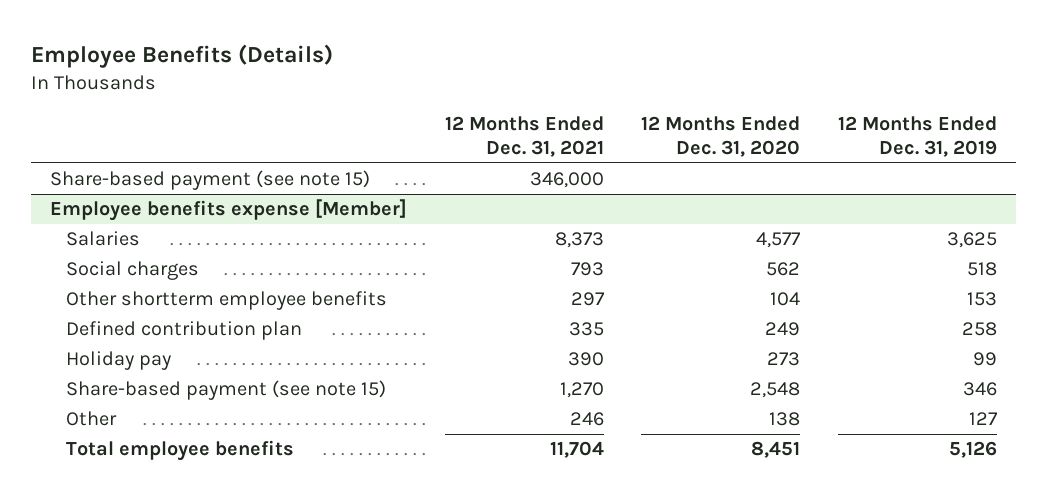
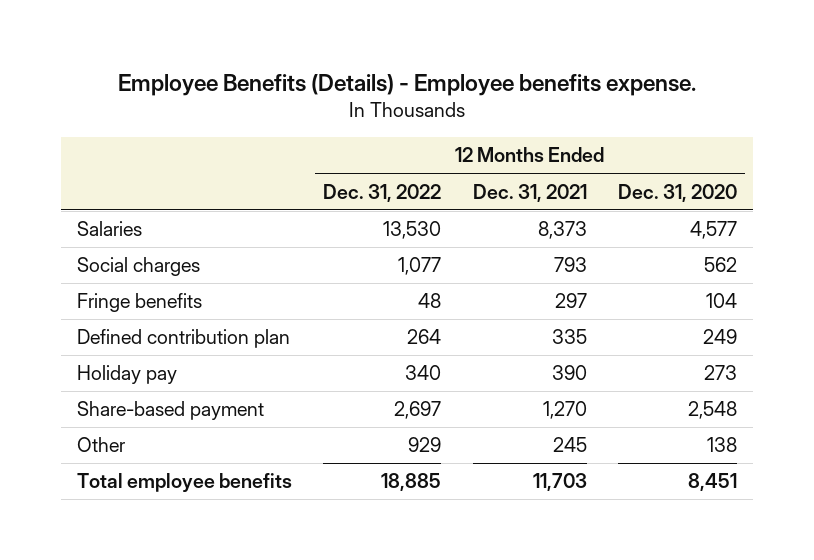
[30,43,333,68] Employee Benefits (Details) -> [118,74,697,97] Employee Benefits (Details) - Employee benefits expense.
[838,116,998,158] 12 Months Ended Dec. 31, 2019 -> none
none -> [323,183,442,202] Dec. 31, 2022
[49,170,370,191] Share-based payment (see note 15) -> none
[49,199,407,222] Employee benefits expense [Member] -> none
[66,291,388,311] Other shortterm employee benefits -> [76,293,202,313] Fringe benefits
[66,380,387,401] Share-based payment (see note 15) -> [76,401,264,421] Share-based payment
[569,412,604,427] 246 -> [552,437,587,453] 245
[549,441,604,459] 11,704 -> [532,473,587,492] 11,703

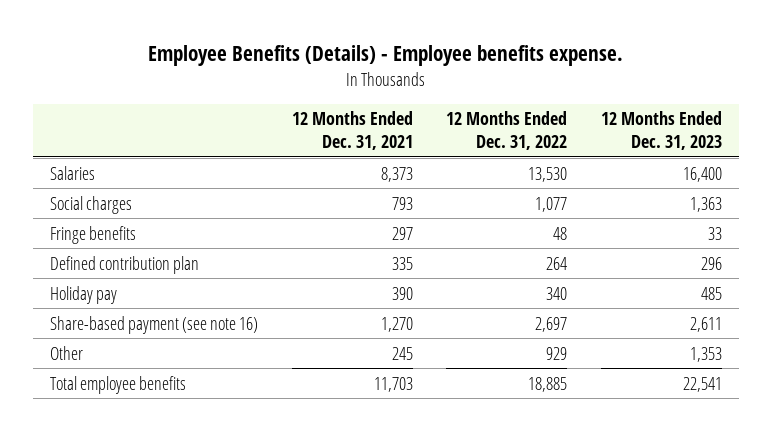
[618,183,738,202] Dec. 31, 2020 -> none
none -> [601,111,723,151] 12 Months Ended Dec. 31, 2023
[76,401,264,421] Share-based payment -> [49,315,258,334] Share-based payment (see note 16)

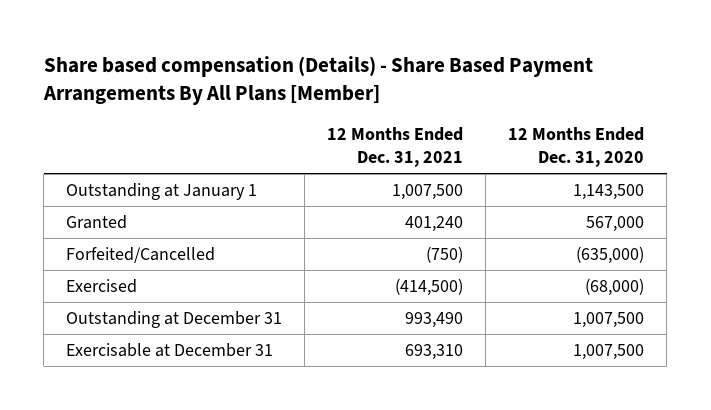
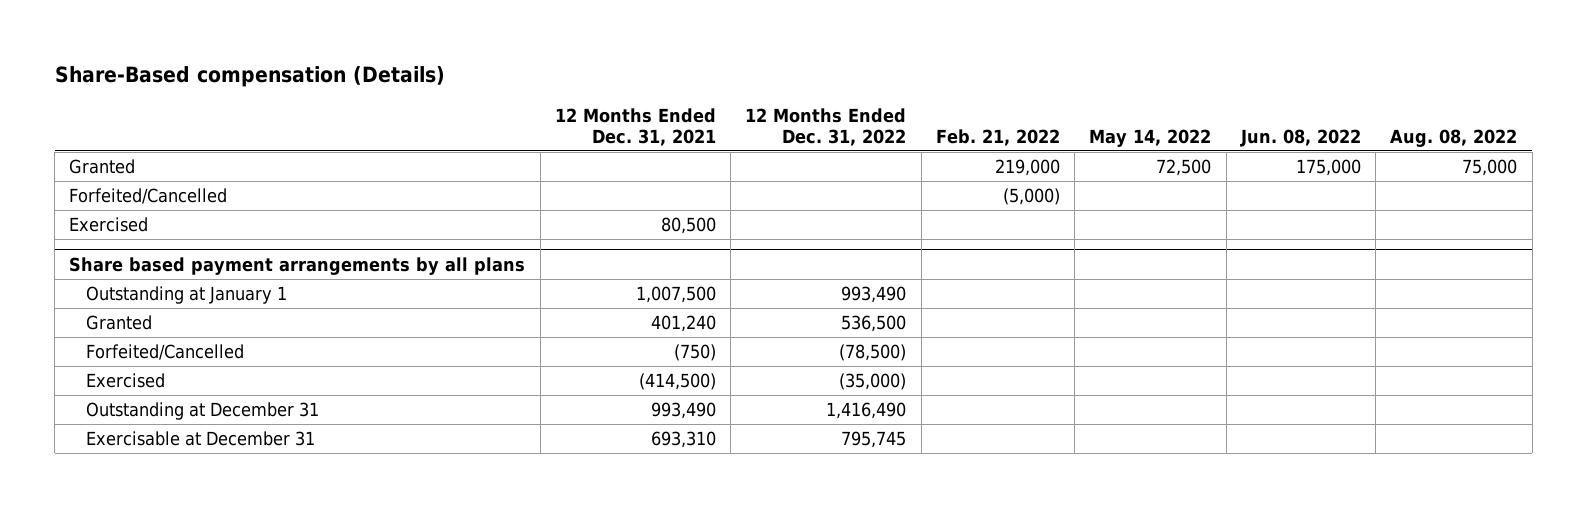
[42,55,593,105] Share based compensation (Details) - Share Based Payment Arrangements By All Plans [Member] -> [54,66,445,88] Share-Based compensation (Details)
[508,127,645,168] 12 Months Ended Dec. 31, 2020 -> none
none -> [745,107,907,146] 12 Months Ended Dec. 31, 2022
none -> [935,128,1060,146] Feb. 21, 2022
none -> [1089,128,1212,147] May 14, 2022
none -> [1239,128,1361,147] Jun. 08, 2022
none -> [1390,128,1518,147] Aug. 08, 2022
none -> [69,159,136,175] Granted
none -> [69,188,228,205] Forfeited/Cancelled
none -> [69,217,149,233] Exercised
none -> [69,256,526,275] Share based payment arrangements by all plans

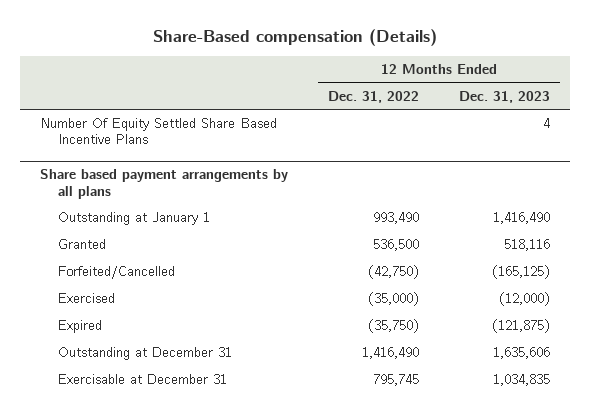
[554,107,716,146] 12 Months Ended Dec. 31, 2021 -> none
[935,128,1060,146] Feb. 21, 2022 -> none
[1089,128,1212,147] May 14, 2022 -> none
[1239,128,1361,147] Jun. 08, 2022 -> none
[1390,128,1518,147] Aug. 08, 2022 -> none
none -> [459,90,551,103] Dec. 31, 2023
[69,159,136,175] Granted -> none
[69,188,228,205] Forfeited/Cancelled -> none
[69,217,149,233] Exercised -> none
none -> [40,118,278,145] Number Of Equity Settled Share Based Incentive Plans
[839,344,907,362] (78,500) -> [368,265,420,280] (42,750)
none -> [57,320,102,334] Expired

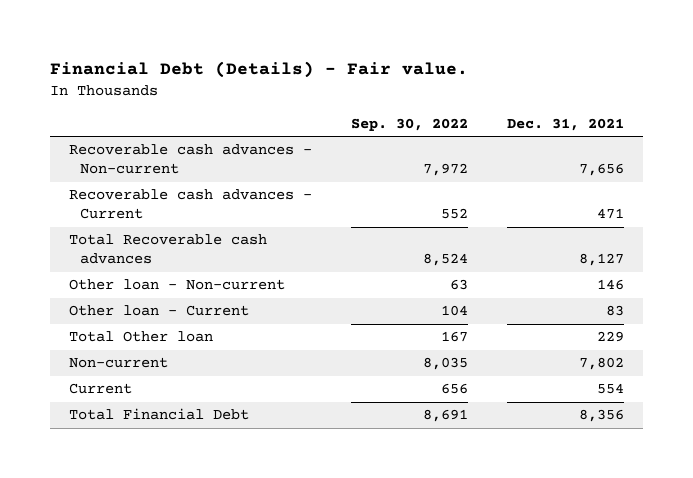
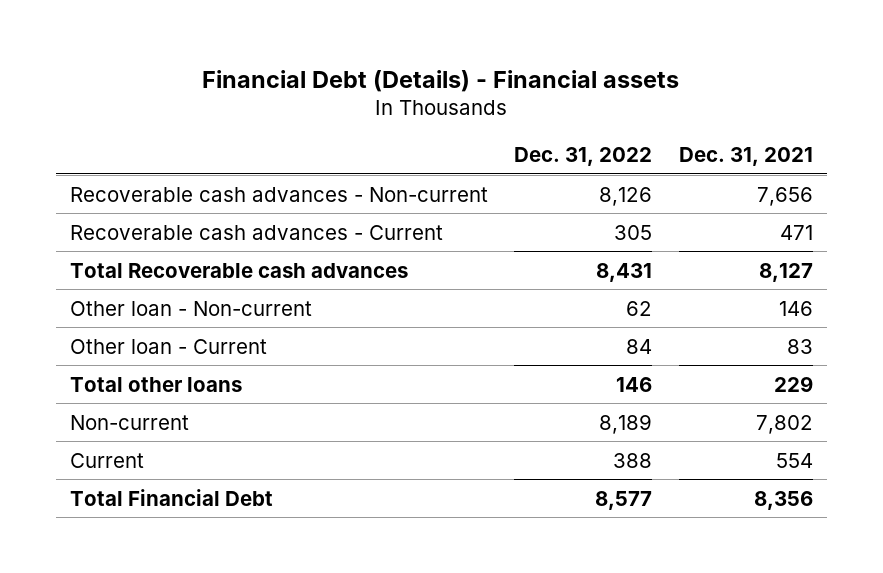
[49,60,468,78] Financial Debt (Details) - Fair value. -> [202,69,680,92] Financial Debt (Details) - Financial assets
[350,118,468,132] Sep. 30, 2022 -> none
none -> [514,146,653,166] Dec. 31, 2022
[68,331,213,343] Total Other loan -> [69,376,242,392] Total other loans

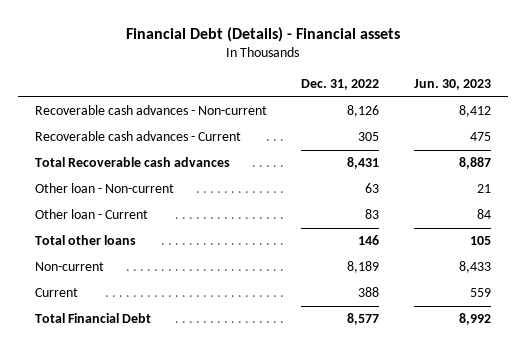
[679,146,814,166] Dec. 31, 2021 -> none
none -> [413,79,491,91] Jun. 30, 2023
[626,300,653,316] 62 -> [365,183,380,194] 63
[626,338,653,354] 84 -> [365,209,380,220] 83

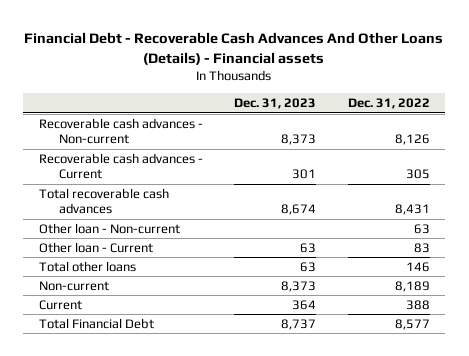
[125,26,400,42] Financial Debt (Details) - Financial assets -> [24,32,444,66] Financial Debt - Recoverable Cash Advances And Other Loans (Details) - Financial assets
[413,79,491,91] Jun. 30, 2023 -> none
none -> [234,97,317,109] Dec. 31, 2023
[34,157,230,168] Total Recoverable cash advances -> [38,187,169,215] Total recoverable cash advances

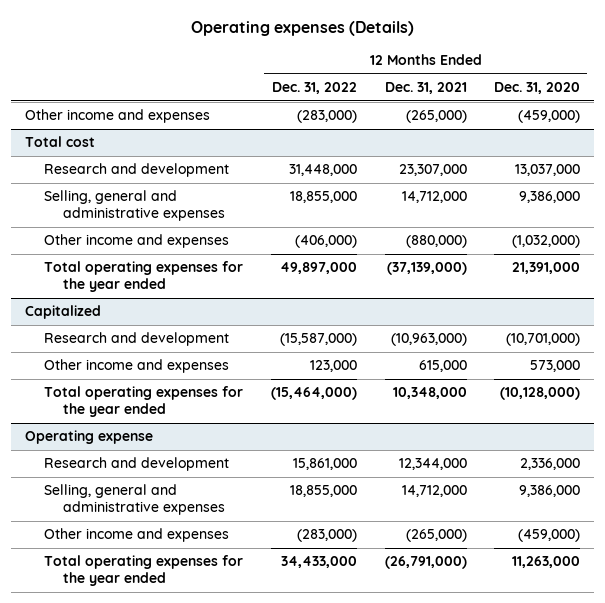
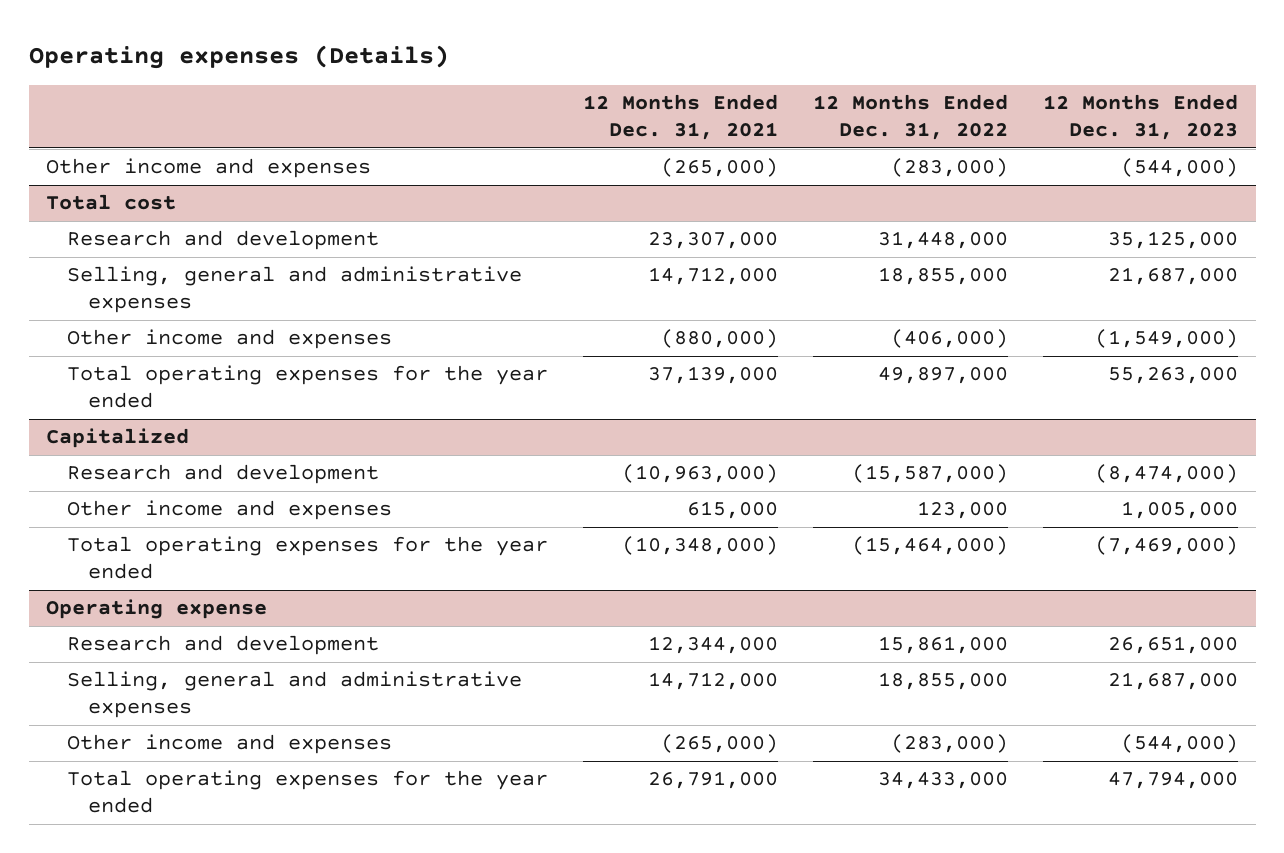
[494,82,581,95] Dec. 31, 2020 -> none
none -> [1043,94,1239,141] 12 Months Ended Dec. 31, 2023
[386,262,467,276] (37,139,000) -> [647,366,778,385] 37,139,000
[392,387,467,400] 10,348,000 -> [621,536,778,556] (10,348,000)
[384,556,467,570] (26,791,000) -> [647,771,778,790] 26,791,000

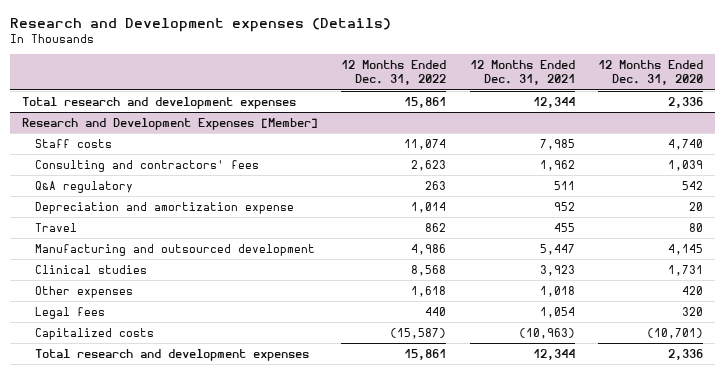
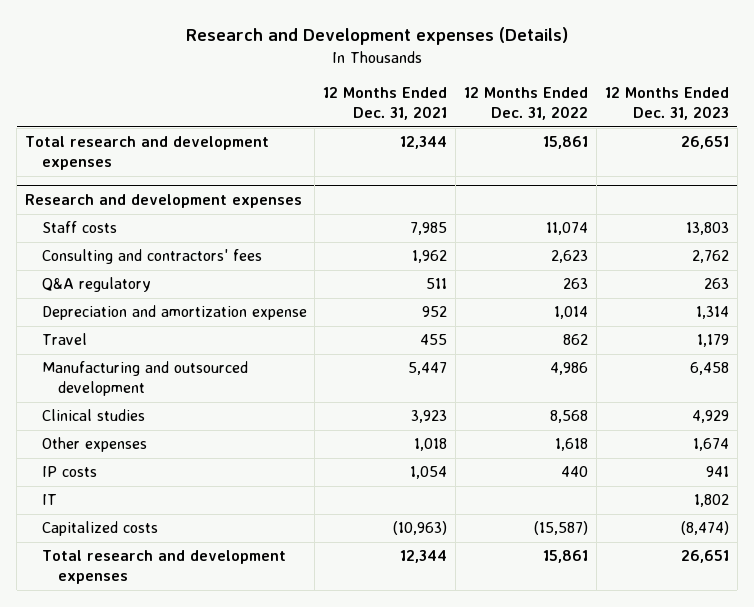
[597,60,703,86] 12 Months Ended Dec. 31, 2020 -> none
none -> [604,87,729,120] 12 Months Ended Dec. 31, 2023
[22,117,319,130] Research and Development Expenses [Member] -> [25,194,303,209] Research and development expenses
[35,306,106,319] Legal fees -> [41,466,97,478] IP costs
none -> [41,494,57,506] IT

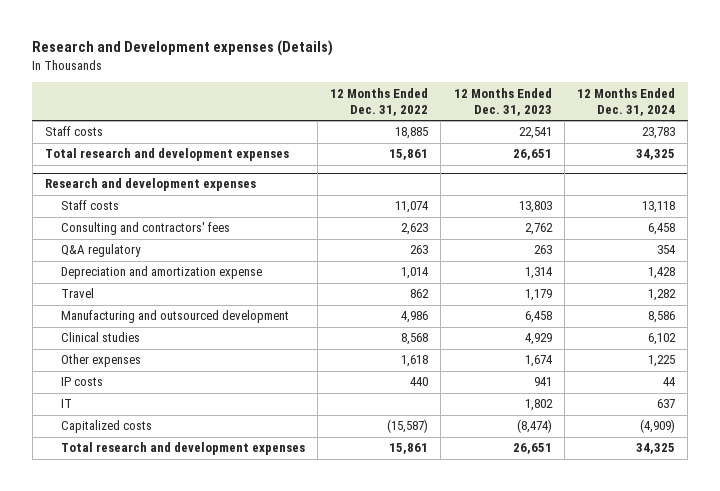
[323,87,448,120] 12 Months Ended Dec. 31, 2021 -> none
none -> [577,87,676,116] 12 Months Ended Dec. 31, 2024
none -> [45,126,104,137] Staff costs

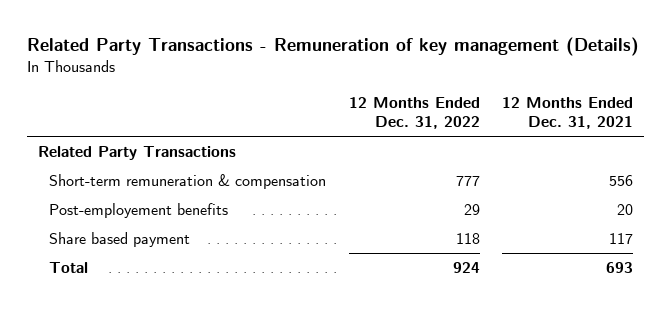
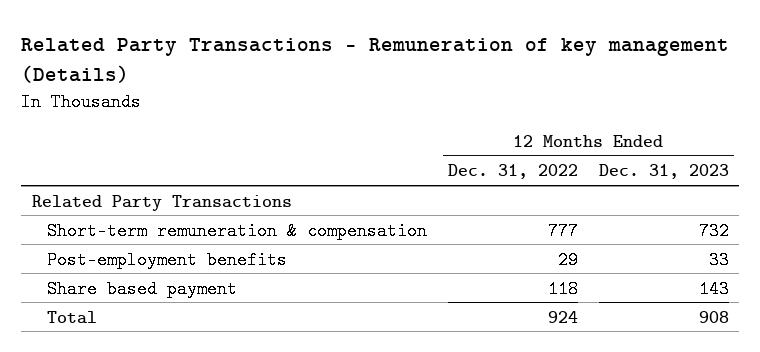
[501,96,633,130] 12 Months Ended Dec. 31, 2021 -> none
none -> [598,164,729,180] Dec. 31, 2023
[49,202,229,218] Post-employement benefits -> [46,250,287,269] Post-employment benefits

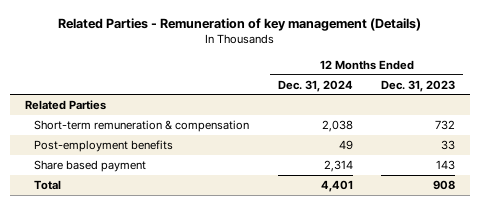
[21,38,730,84] Related Party Transactions - Remuneration of key management (Details) -> [58,17,422,31] Related Parties - Remuneration of key management (Details)
[447,164,578,180] Dec. 31, 2022 -> none
none -> [277,79,353,92] Dec. 31, 2024
[31,194,292,211] Related Party Transactions -> [24,99,106,110] Related Parties

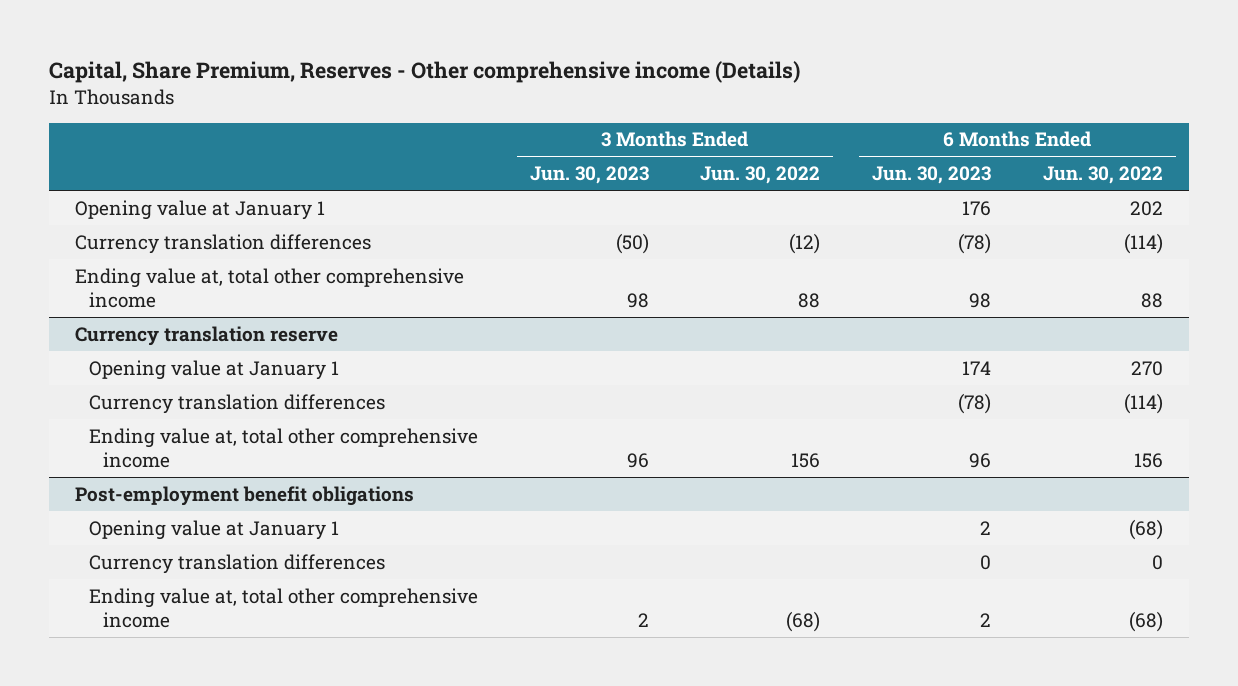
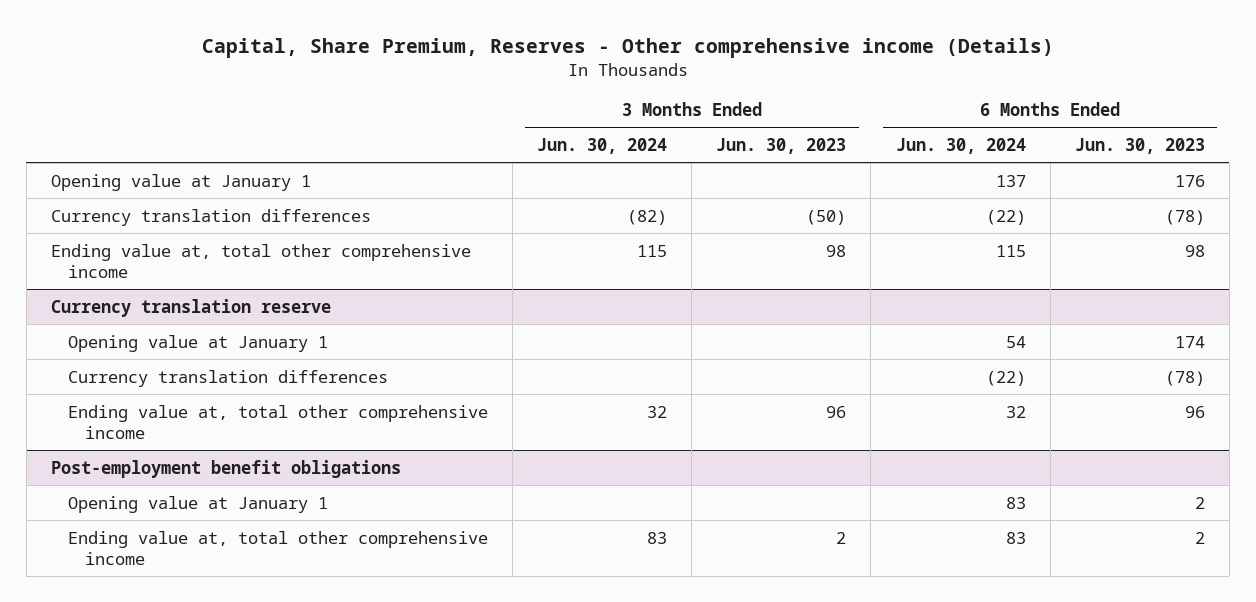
[700,166,821,185] Jun. 30, 2022 -> none
[1042,166,1163,185] Jun. 30, 2022 -> none
none -> [537,137,668,154] Jun. 30, 2024
none -> [895,137,1026,154] Jun. 30, 2024
[88,553,385,574] Currency translation differences -> none

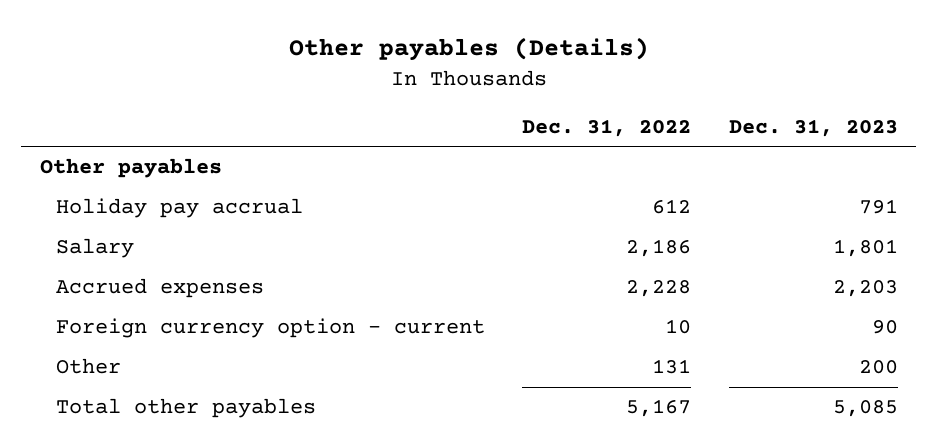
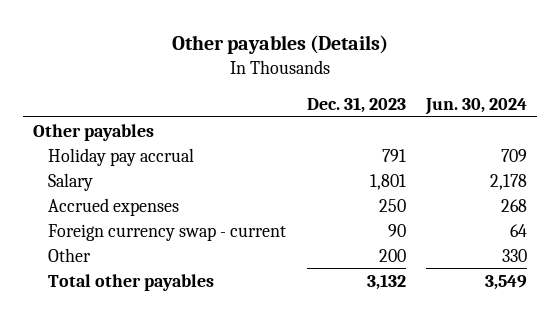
[522,118,692,137] Dec. 31, 2022 -> none
none -> [424,97,527,115] Jun. 30, 2024
[832,280,898,298] 2,203 -> [378,198,406,212] 250
[56,318,486,339] Foreign currency option - current -> [48,223,287,241] Foreign currency swap - current
[832,400,898,418] 5,085 -> [366,273,406,290] 3,132

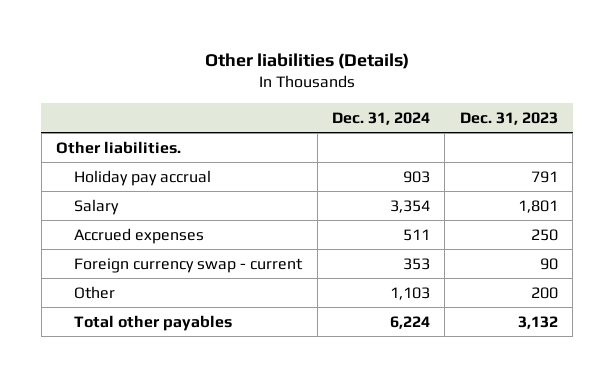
[171,35,388,55] Other payables (Details) -> [204,53,409,70] Other liabilities (Details)
[424,97,527,115] Jun. 30, 2024 -> none
none -> [332,112,431,126] Dec. 31, 2024
[33,123,155,141] Other payables -> [56,140,182,154] Other liabilities.

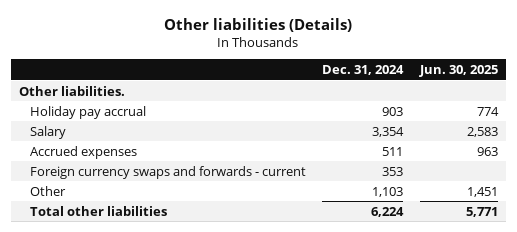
[459,112,558,126] Dec. 31, 2023 -> none
none -> [419,64,499,77] Jun. 30, 2025
[74,257,304,273] Foreign currency swap - current -> [29,165,306,179] Foreign currency swaps and forwards - current
[74,314,233,331] Total other payables -> [29,205,167,216] Total other liabilities

